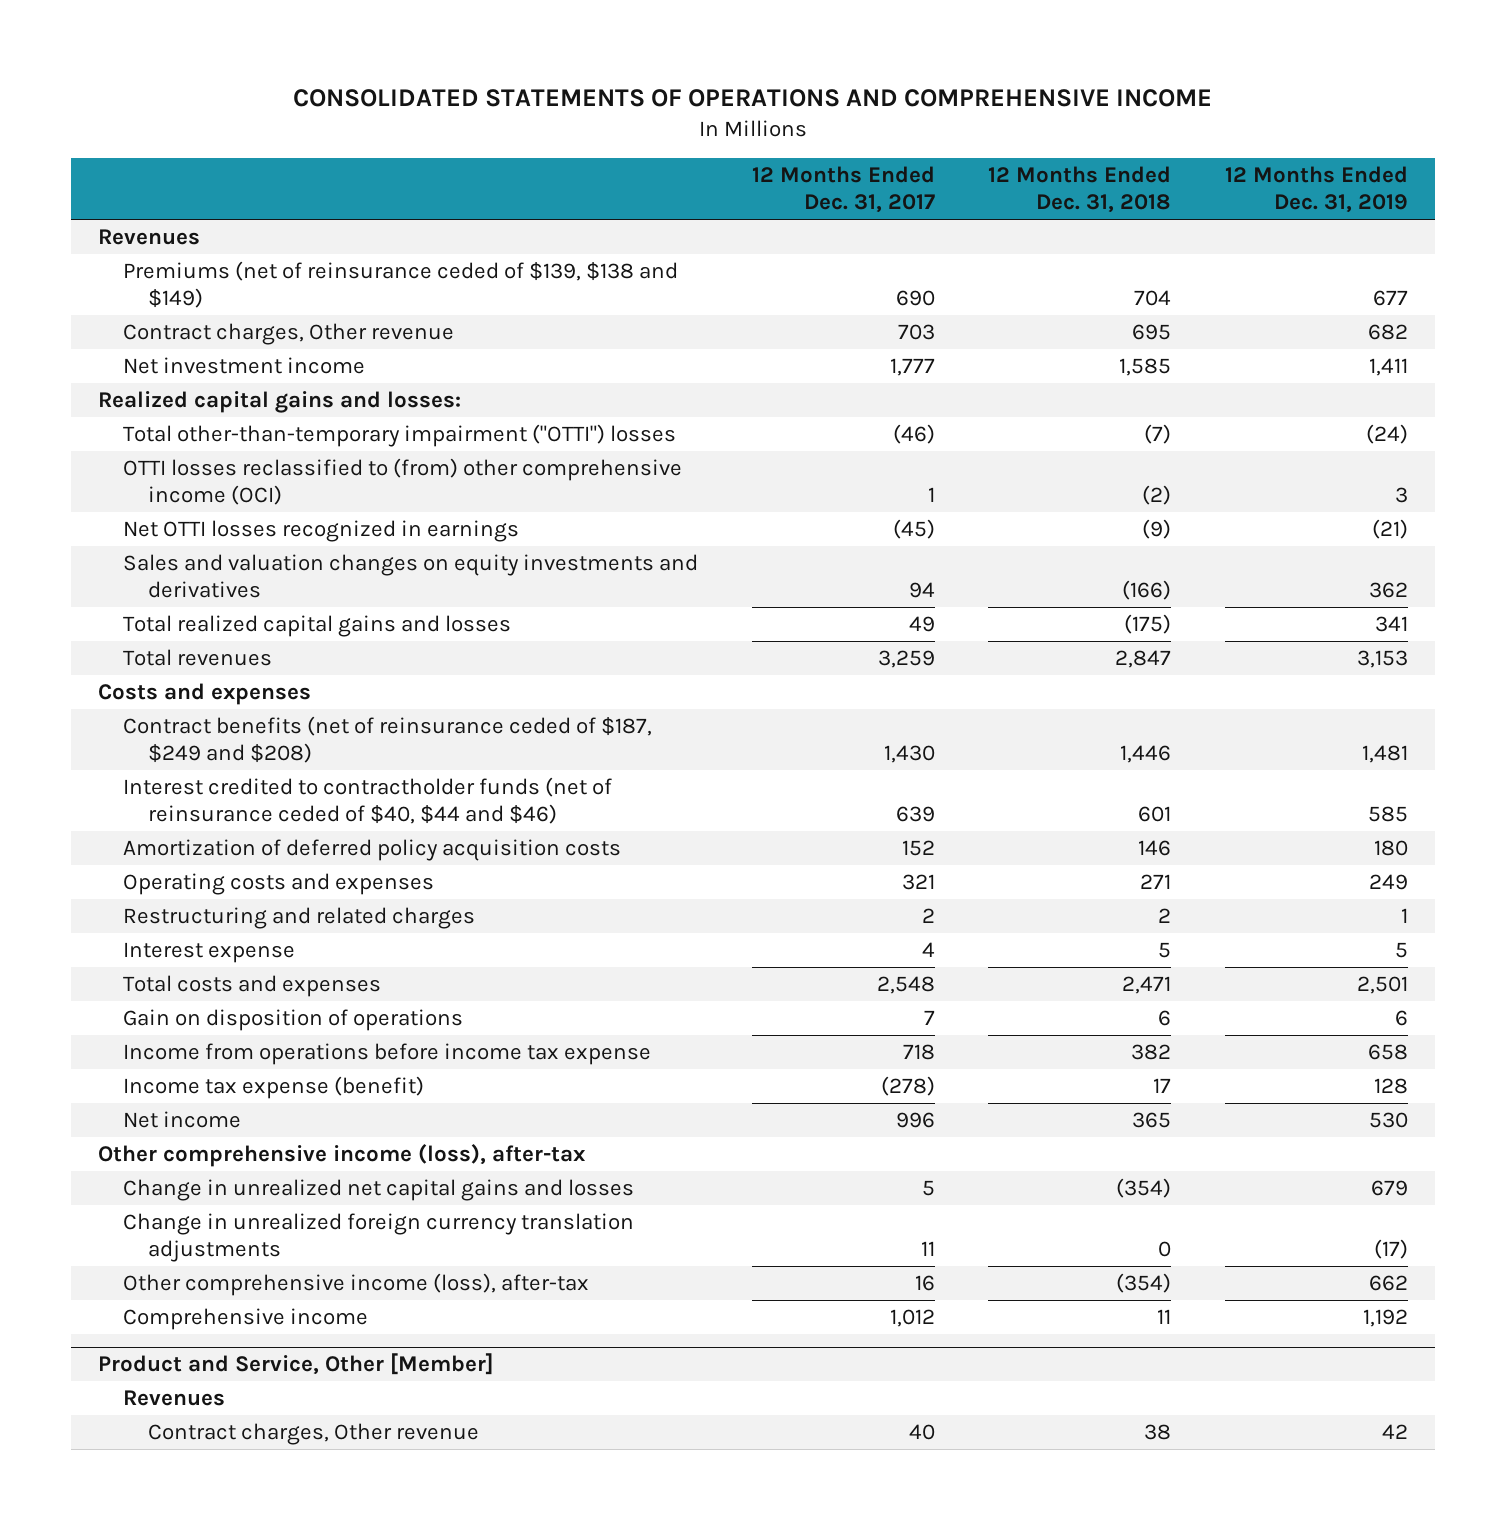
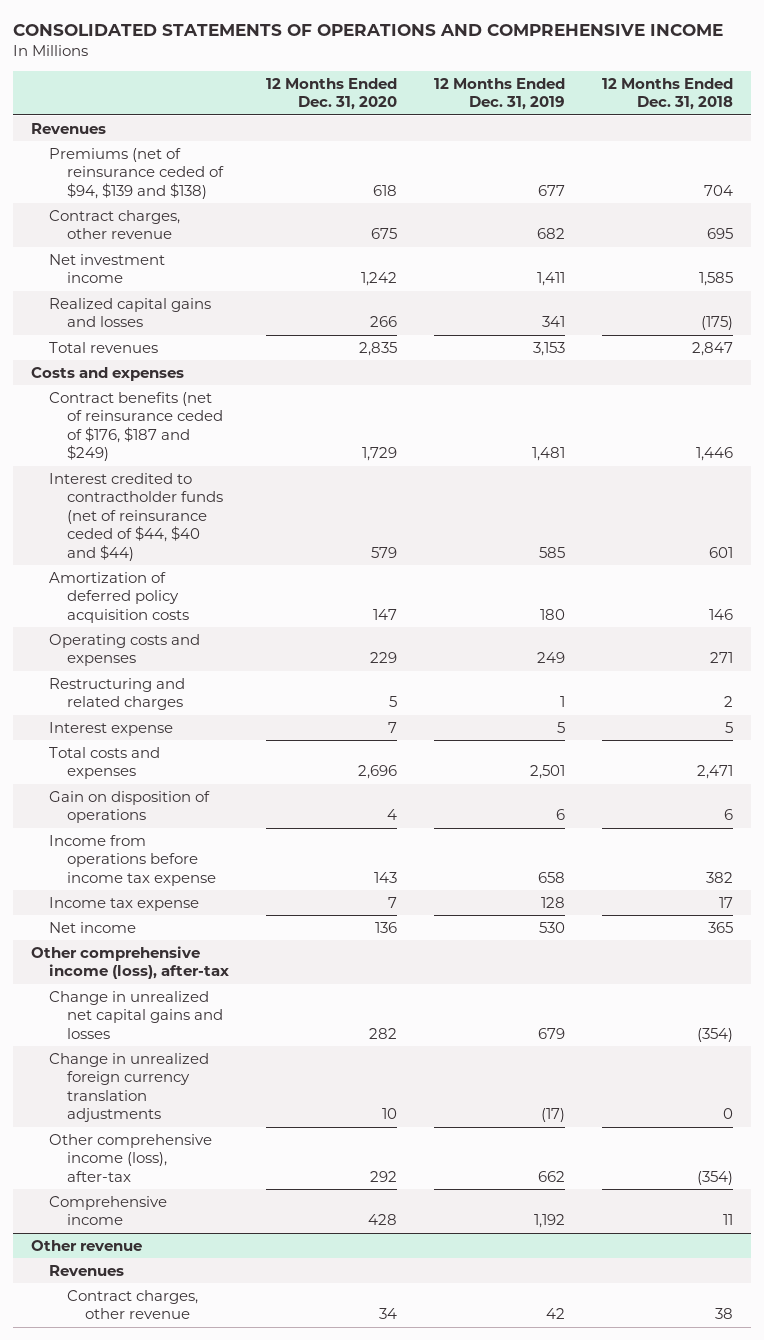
[751,166,935,214] 12 Months Ended Dec. 31, 2017 -> none
none -> [266,77,398,111] 12 Months Ended Dec. 31, 2020
[123,260,679,308] Premiums (net of reinsurance ceded of $139, $138 and $149) -> [49,147,225,199] Premiums (net of reinsurance ceded of $94, $139 and $138)
[123,322,455,345] Contract charges, Other revenue -> [49,209,181,240] Contract charges, other revenue
[97,390,461,413] Realized capital gains and losses: -> none
[123,423,677,447] Total other-than-temporary impairment ("OTTI") losses -> none
[123,457,683,505] OTTI losses reclassified to (from) other comprehensive income (OCI) -> none
[123,519,520,542] Net OTTI losses recognized in earnings -> none
[123,553,699,598] Sales and valuation changes on equity investments and derivatives -> none
[123,614,512,637] Total realized capital gains and losses -> [49,297,212,328] Realized capital gains and losses
[123,715,653,763] Contract benefits (net of reinsurance ceded of $187, $249 and $208) -> [49,391,224,462] Contract benefits (net of reinsurance ceded of $176, $187 and $249)
[123,776,613,824] Interest credited to contractholder funds (net of reinsurance ceded of $40, $44 and $46) -> [49,472,224,561] Interest credited to contractholder funds (net of reinsurance ceded of $44, $40 and $44)
[123,1075,425,1099] Income tax expense (benefit) -> [49,896,200,911] Income tax expense
[97,1353,494,1376] Product and Service, Other [Member] -> [31,1239,143,1251] Other revenue
[148,1422,480,1445] Contract charges, Other revenue -> [67,1289,199,1320] Contract charges, other revenue

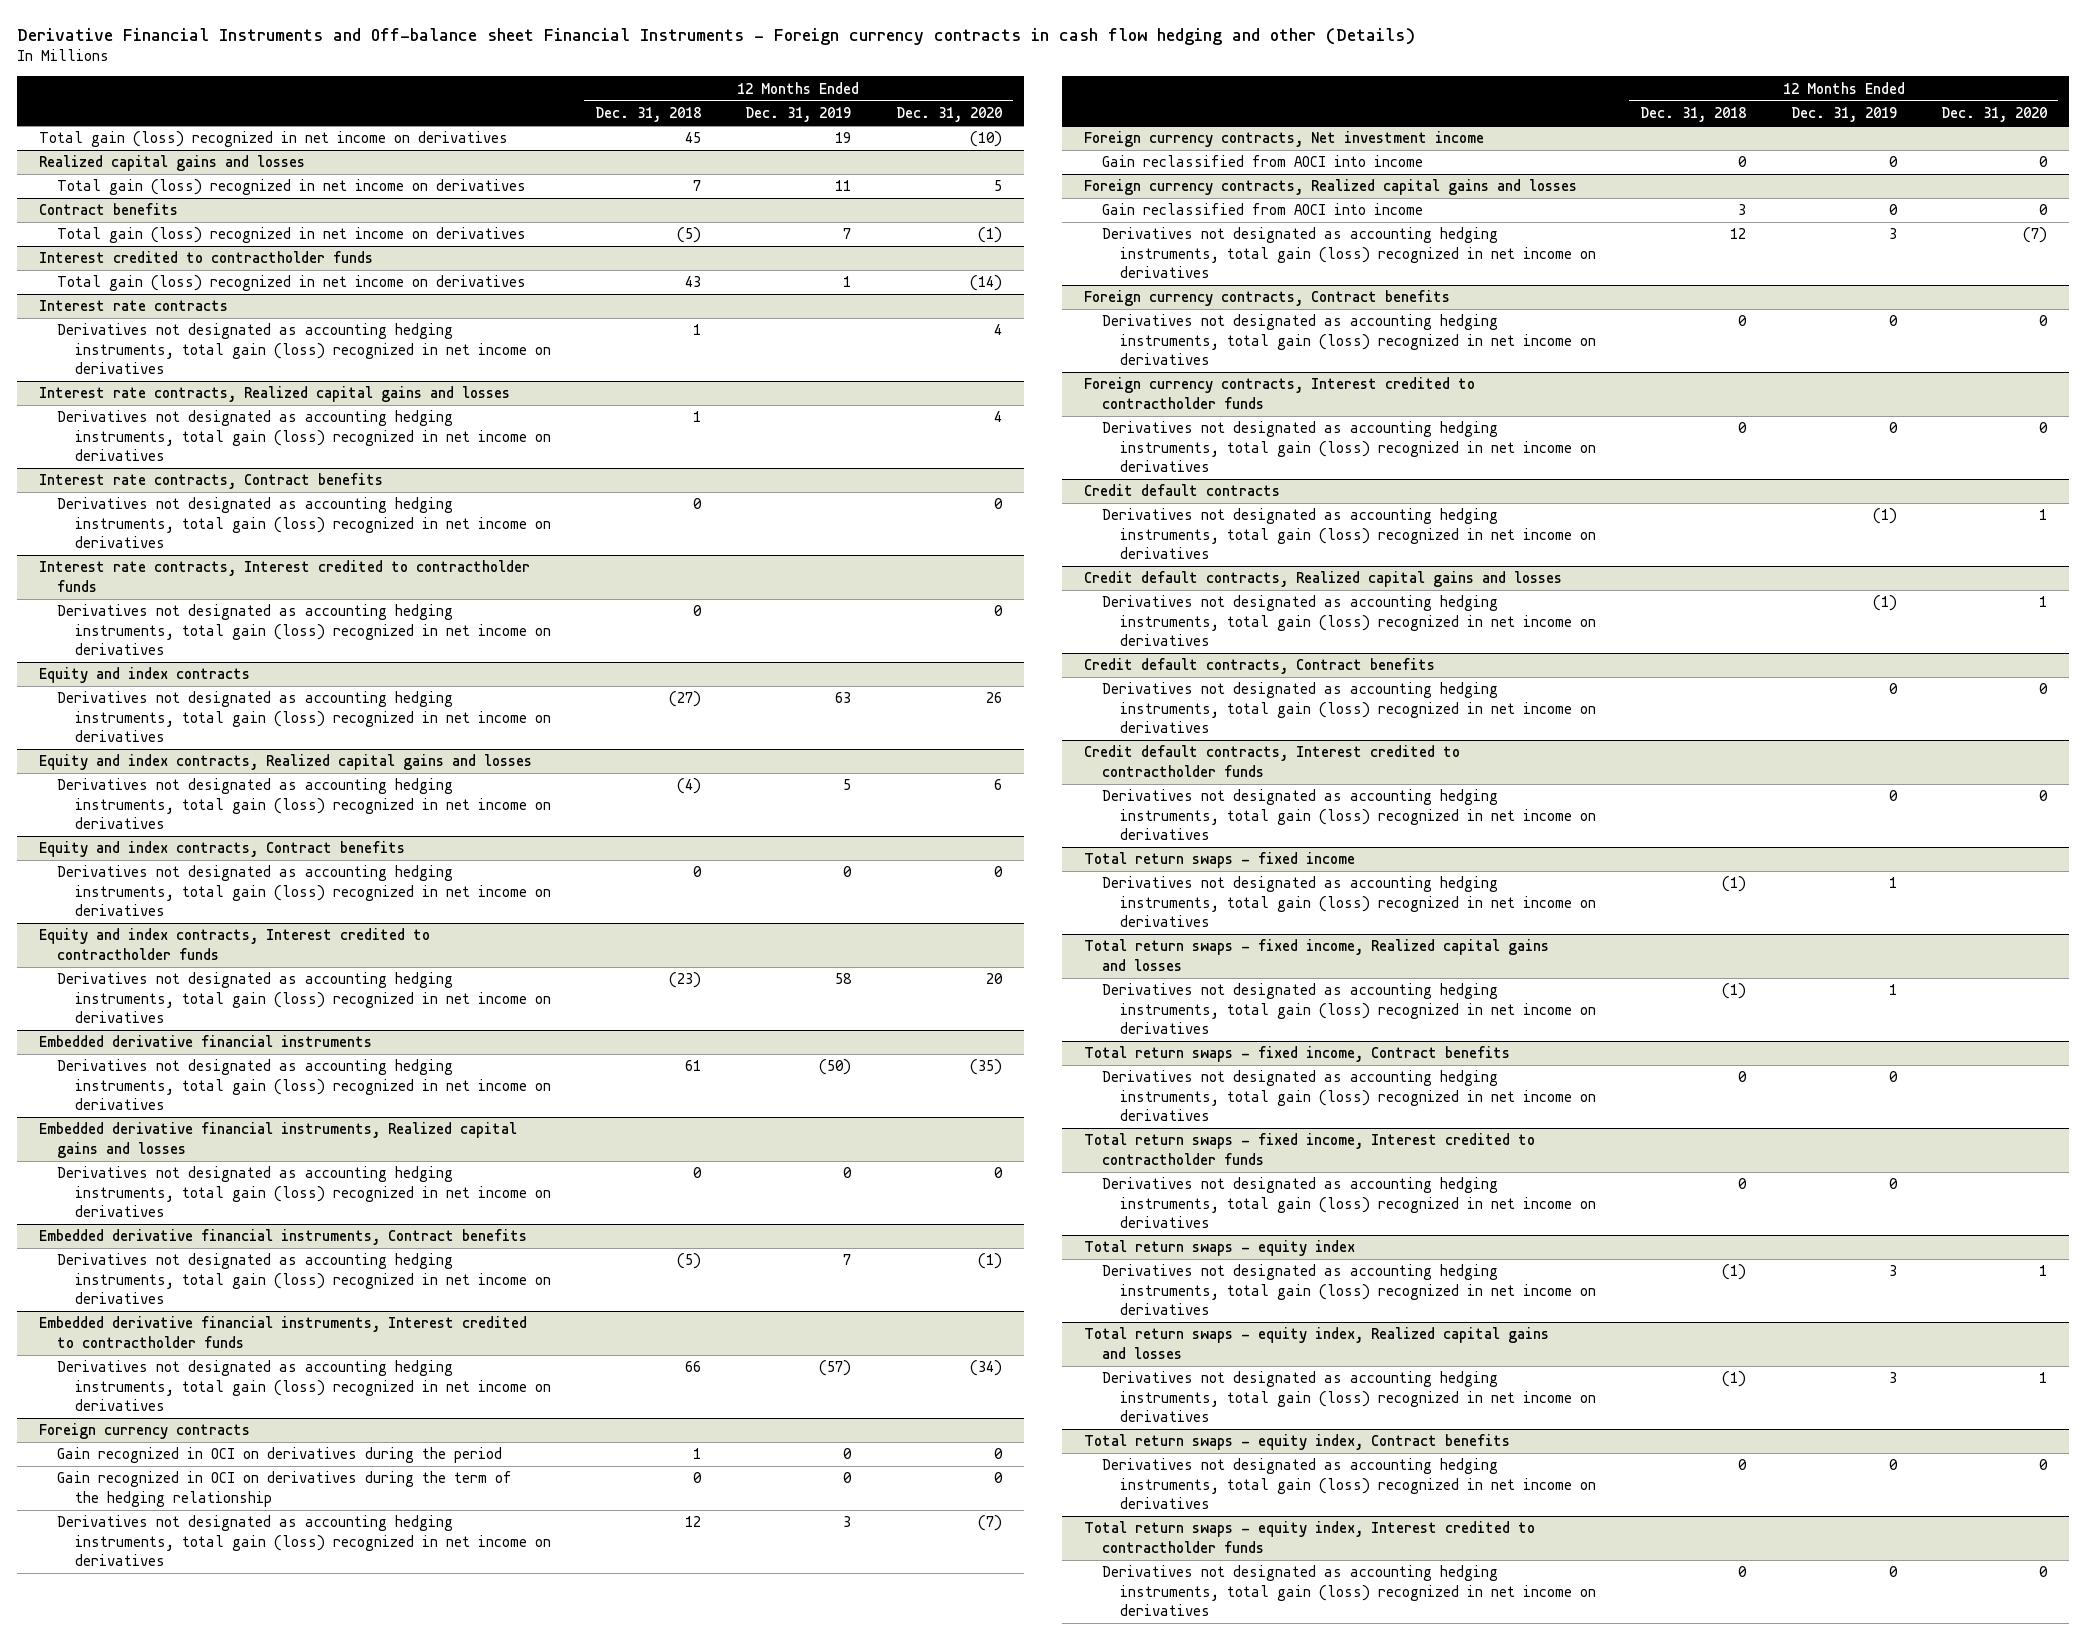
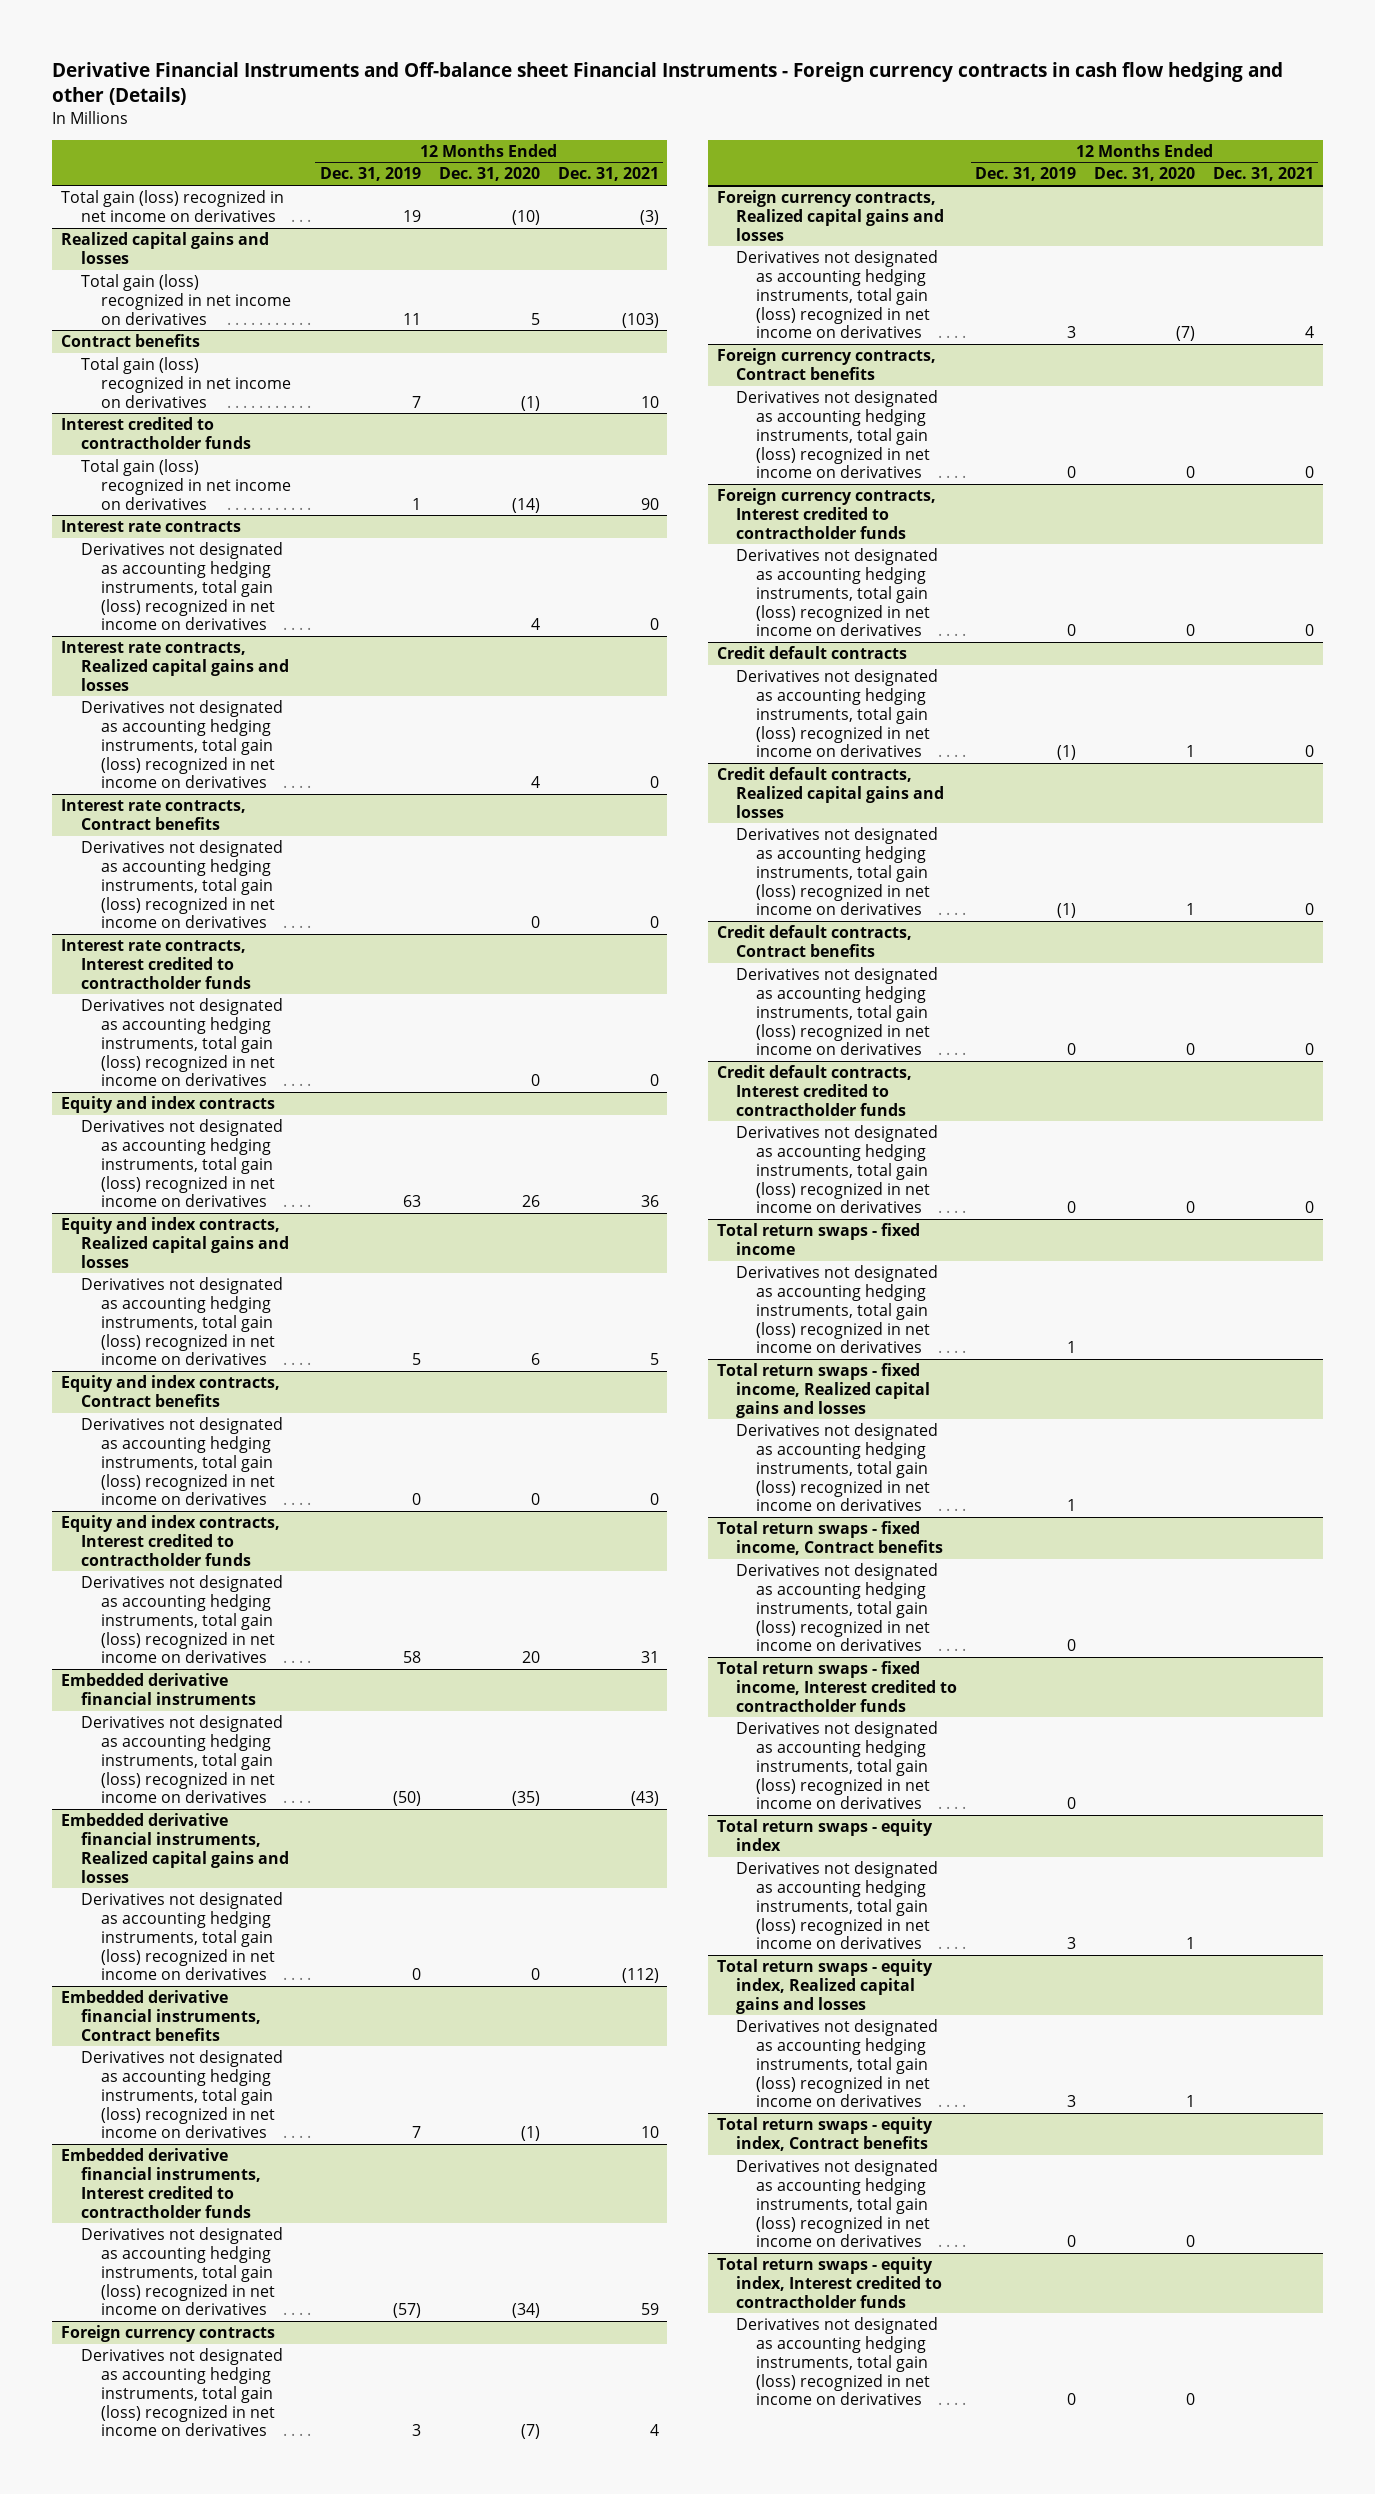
[595,107,702,123] Dec. 31, 2018 -> none
none -> [557,167,659,182] Dec. 31, 2021
[56,1447,502,1464] Gain recognized in OCI on derivatives during the period -> none
[56,1471,512,1507] Gain recognized in OCI on derivatives during the term of the hedging relationship -> none
[1084,131,1485,148] Foreign currency contracts, Net investment income -> none
[1102,155,1424,168] Gain reclassified from AOCI into income -> none
[1102,203,1424,216] Gain reclassified from AOCI into income -> none

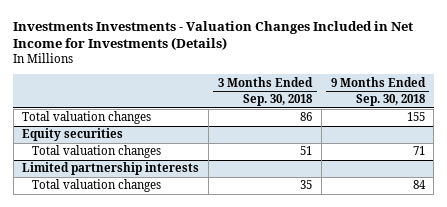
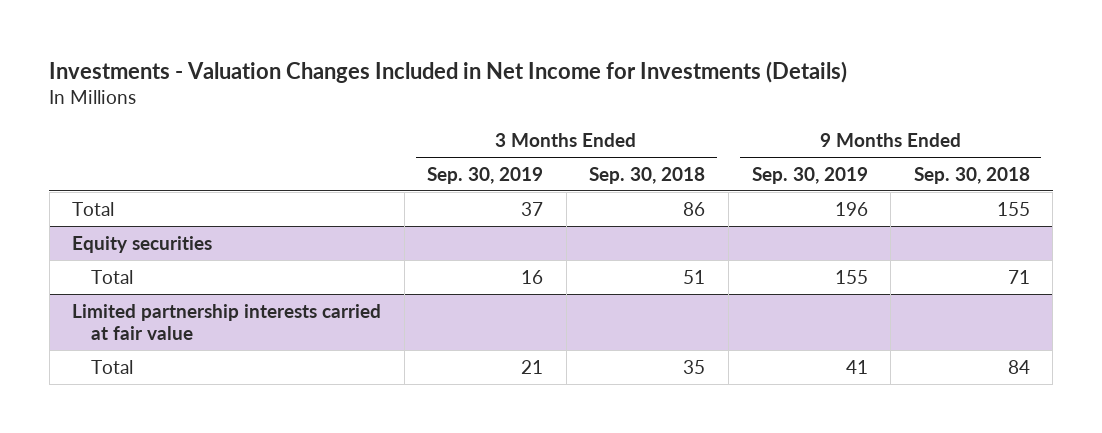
[13,20,414,50] Investments Investments - Valuation Changes Included in Net Income for Investments (Details) -> [49,60,848,83] Investments - Valuation Changes Included in Net Income for Investments (Details)
none -> [427,166,544,184] Sep. 30, 2019
none -> [751,166,868,184] Sep. 30, 2019
[22,111,152,125] Total valuation changes -> [72,201,115,216] Total
[31,145,161,159] Total valuation changes -> [90,269,133,284] Total
[22,162,200,176] Limited partnership interests -> [72,303,382,341] Limited partnership interests carried at fair value
[31,179,161,193] Total valuation changes -> [90,359,133,374] Total

